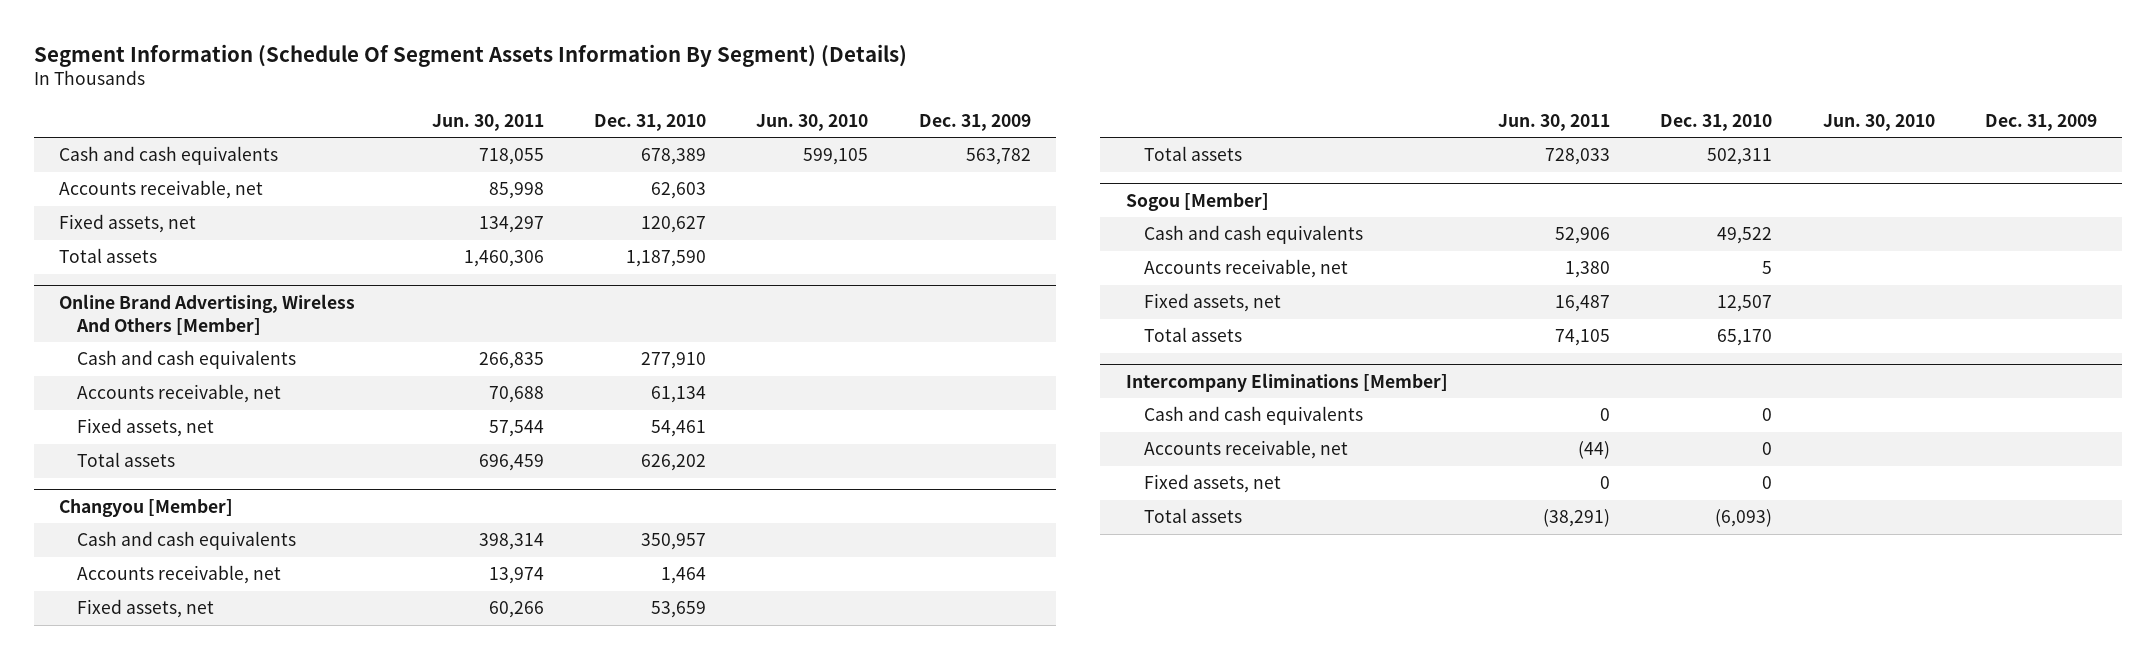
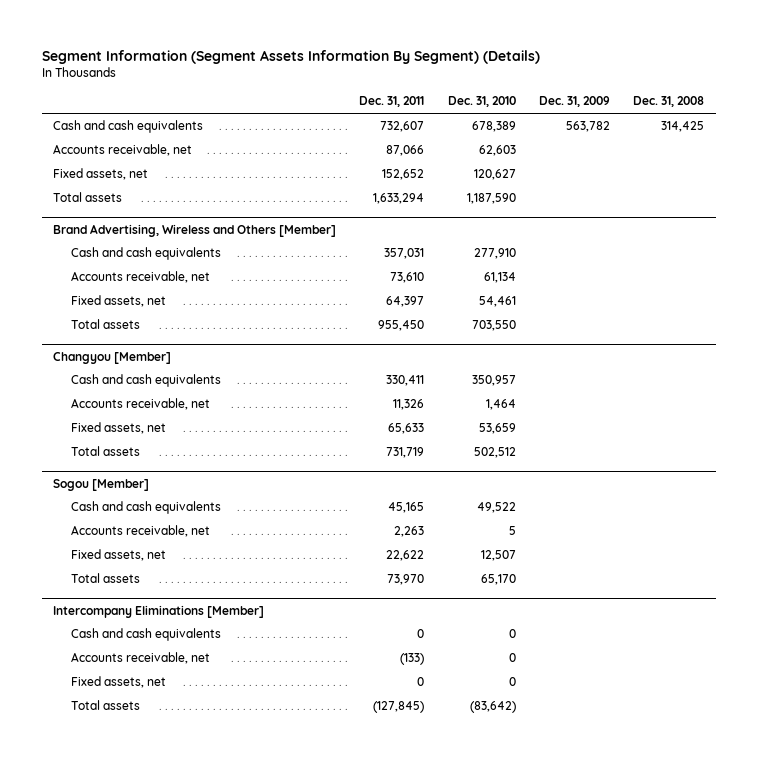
[33,43,907,67] Segment Information (Schedule Of Segment Assets Information By Segment) (Details) -> [41,49,540,64] Segment Information (Segment Assets Information By Segment) (Details)
[431,113,544,131] Jun. 30, 2011 -> none
[756,113,869,131] Jun. 30, 2010 -> none
none -> [359,96,425,108] Dec. 31, 2011
none -> [633,96,705,108] Dec. 31, 2008
[59,293,356,335] Online Brand Advertising, Wireless And Others [Member] -> [53,223,337,237] Brand Advertising, Wireless and Others [Member]
[641,454,707,472] 626,202 -> [471,320,516,332] 703,550
[1707,148,1773,166] 502,311 -> [473,447,516,459] 502,512
[1715,509,1773,528] (6,093) -> [469,701,516,714] (83,642)

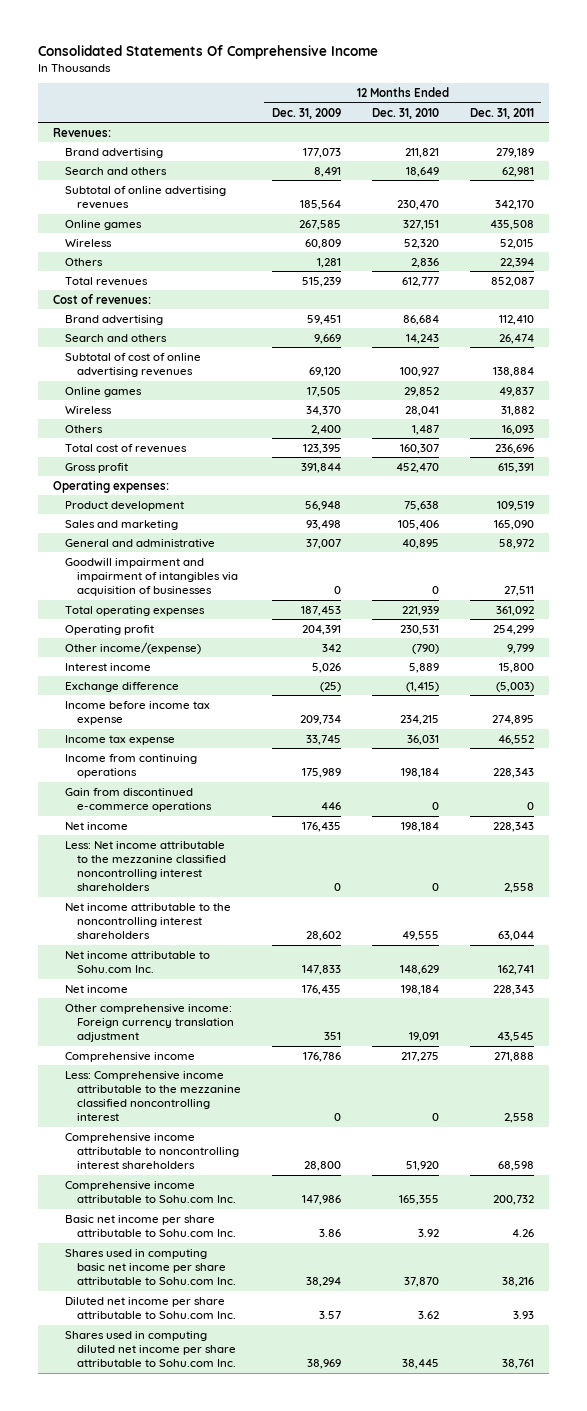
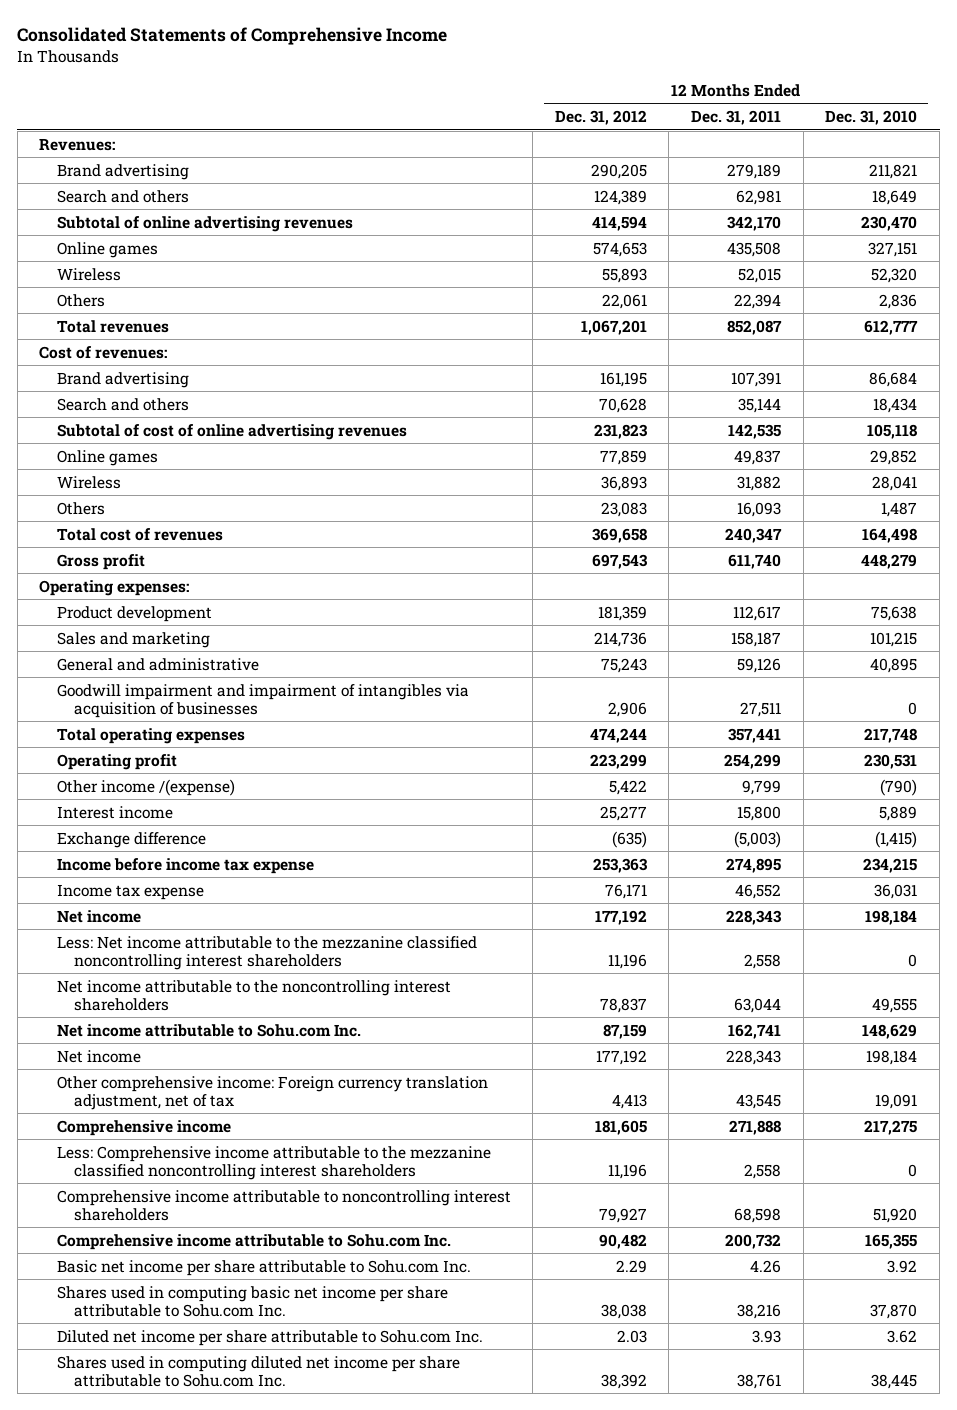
[37,44,378,59] Consolidated Statements Of Comprehensive Income -> [17,27,448,46] Consolidated Statements of Comprehensive Income
[271,107,341,119] Dec. 31, 2009 -> none
none -> [554,110,647,126] Dec. 31, 2012
[498,314,534,325] 112,410 -> [731,371,782,387] 107,391
[405,333,439,344] 14,243 -> [873,397,918,413] 18,434
[498,333,534,344] 26,474 -> [738,397,782,413] 35,144
[399,367,439,378] 100,927 -> [867,423,918,439] 105,118
[492,367,534,378] 138,884 -> [728,423,782,439] 142,535
[399,443,439,454] 160,307 -> [862,527,918,543] 164,498
[494,443,534,454] 236,696 -> [725,527,783,543] 240,347
[395,462,439,473] 452,470 -> [861,553,918,569] 448,279
[497,462,534,473] 615,391 -> [728,553,782,569] 611,740
[496,500,534,511] 109,519 -> [733,605,782,621] 112,617
[397,519,439,530] 105,406 -> [870,631,918,647] 101,215
[493,519,534,530] 165,090 -> [731,631,782,647] 158,187
[498,538,534,549] 58,972 -> [737,657,782,673] 59,126
[401,605,439,616] 221,939 -> [864,727,918,743] 217,748
[495,605,534,616] 361,092 -> [728,727,782,743] 357,441
[64,641,201,654] Other income/(expense) -> [56,778,235,796] Other income /(expense)
[64,753,197,779] Income from continuing operations -> none
[64,787,212,813] Gain from discontinued e-commerce operations -> none
[64,1003,234,1043] Other comprehensive income: Foreign currency translation adjustment -> [56,1075,488,1110] Other comprehensive income: Foreign currency translation adjustment, net of tax
[64,1070,241,1122] Less: Comprehensive income attributable to the mezzanine classified noncontrolling interest -> [56,1145,491,1180] Less: Comprehensive income attributable to the mezzanine classified noncontrolling interest shareholders

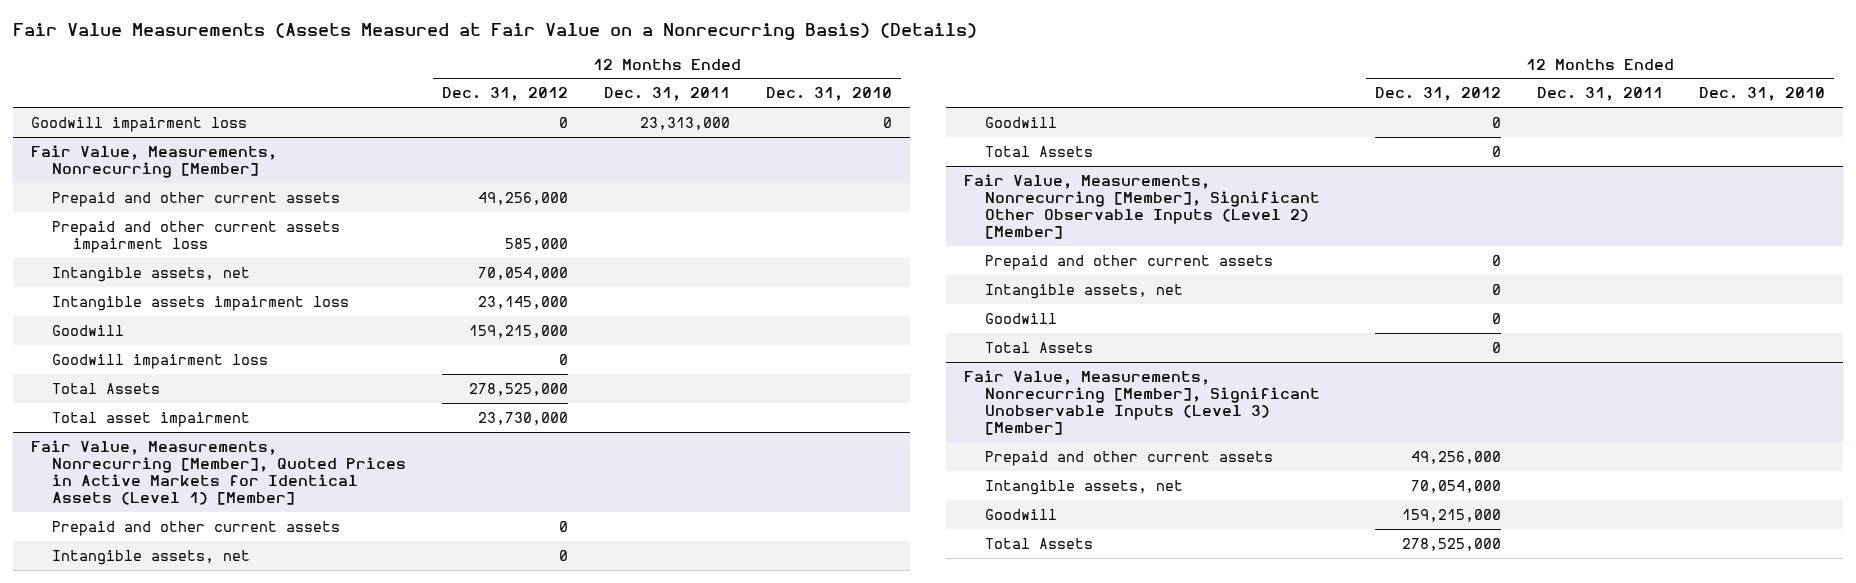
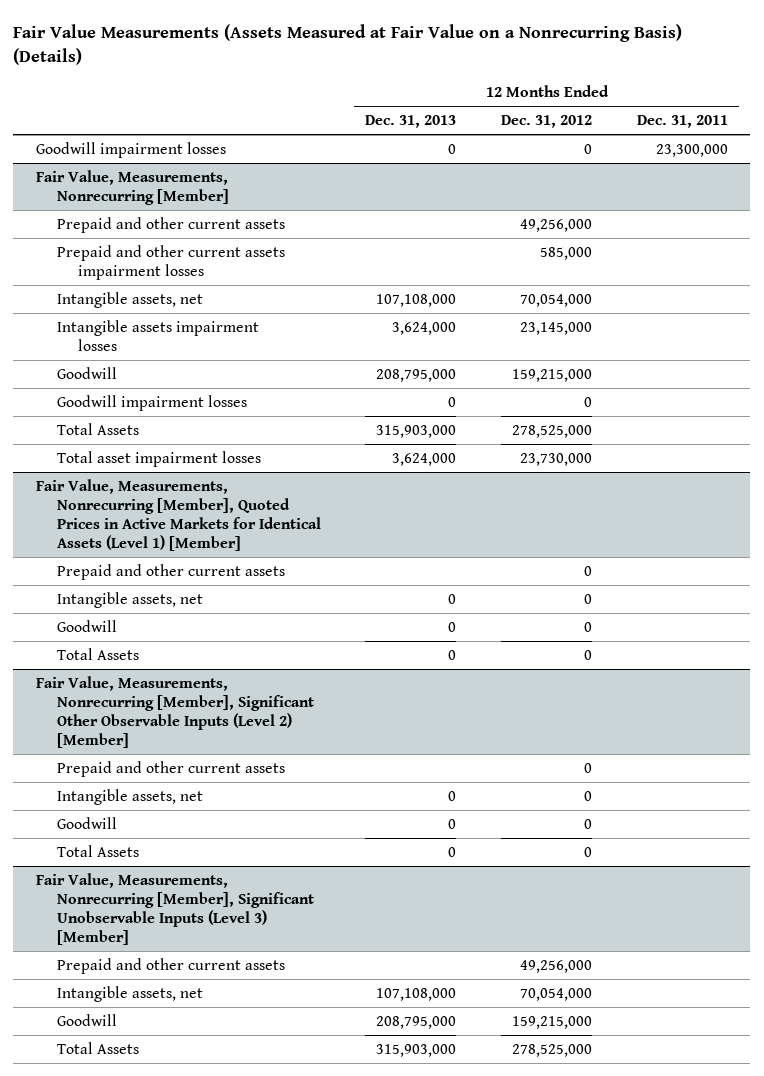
[766,87,893,102] Dec. 31, 2010 -> none
none -> [365,114,457,128] Dec. 31, 2013
[31,116,248,132] Goodwill impairment loss -> [35,141,226,158] Goodwill impairment losses
[640,116,731,130] 23,313,000 -> [656,143,729,157] 23,300,000
[52,220,341,253] Prepaid and other current assets impairment loss -> [56,244,285,280] Prepaid and other current assets impairment losses
[52,295,350,311] Intangible assets impairment loss -> [56,319,259,351] Intangible assets impairment losses
[52,353,269,369] Goodwill impairment loss -> [56,394,247,411] Goodwill impairment losses
[52,411,251,427] Total asset impairment -> [56,450,261,467] Total asset impairment losses

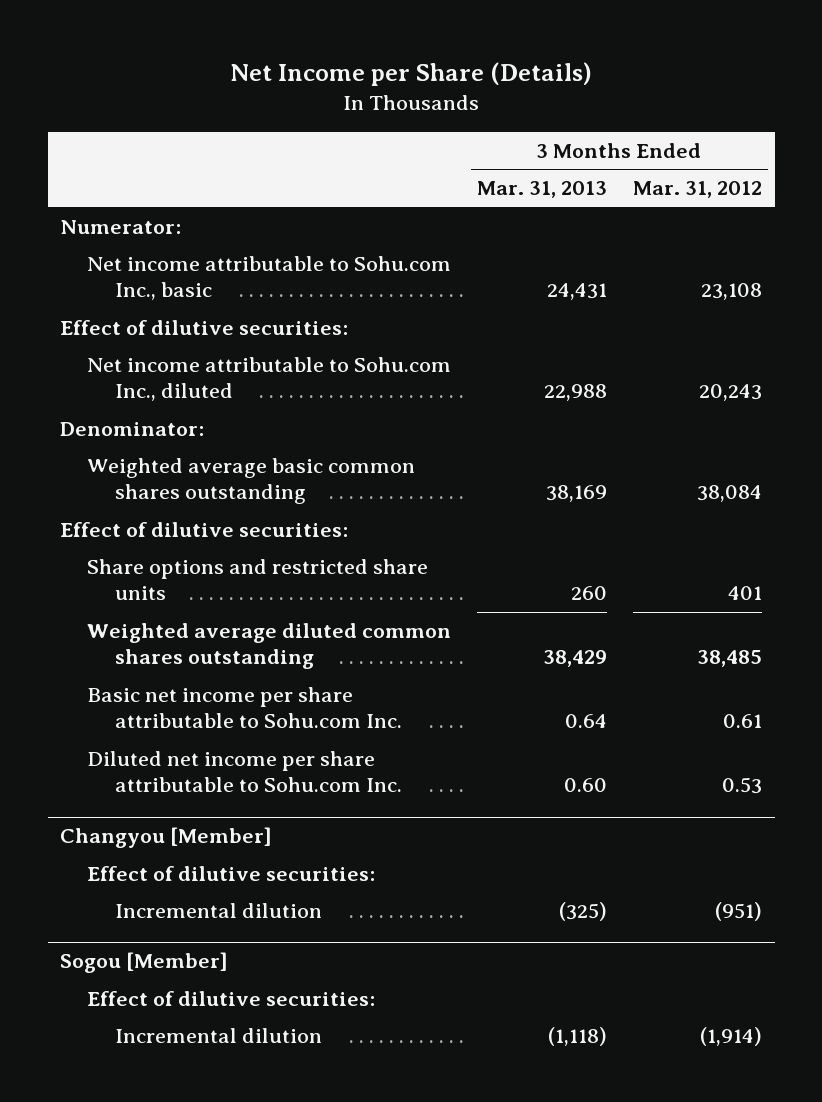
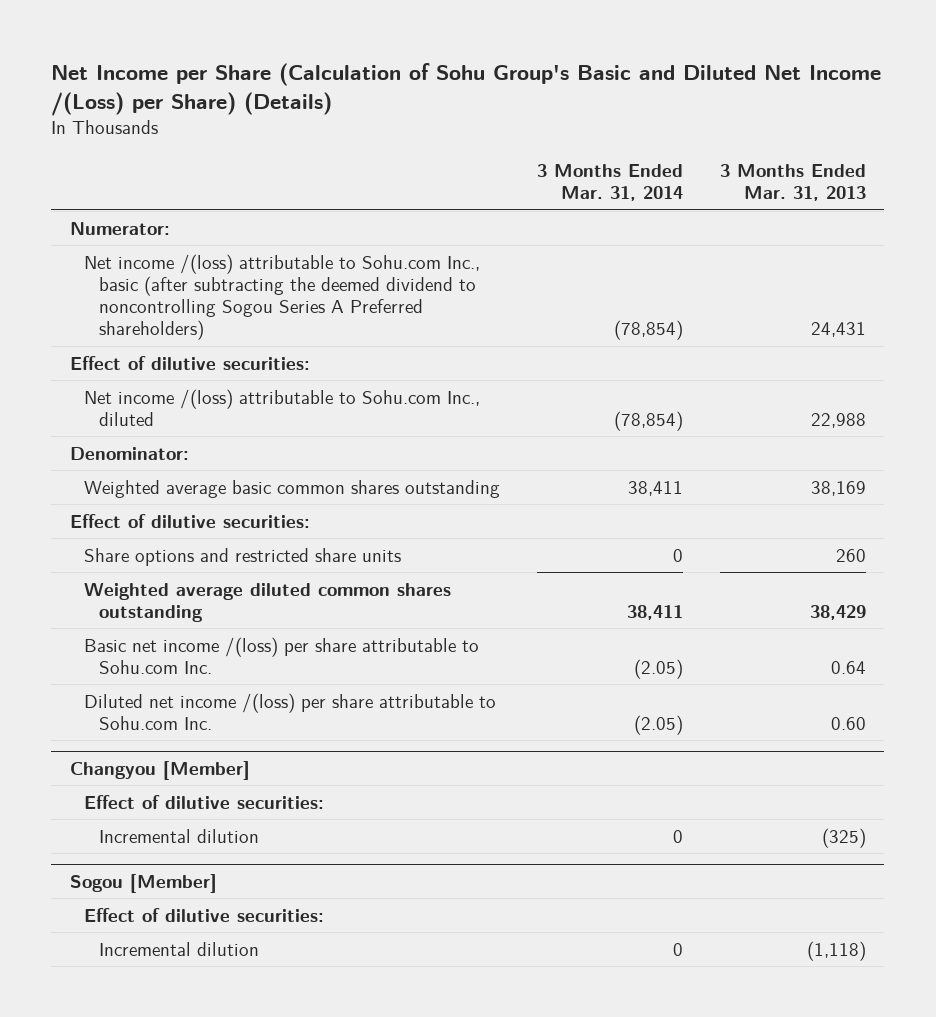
[230,61,593,86] Net Income per Share (Details) -> [51,63,882,117] Net Income per Share (Calculation of Sohu Group's Basic and Diluted Net Income /(Loss) per Share) (Details)
[632,181,762,199] Mar. 31, 2012 -> none
none -> [537,163,684,201] 3 Months Ended Mar. 31, 2014
[87,256,452,301] Net income attributable to Sohu.com Inc., basic -> [84,253,481,341] Net income /(loss) attributable to Sohu.com Inc., basic (after subtracting the deemed dividend to noncontrolling Sogou Series A Preferred shareholders)
[87,357,452,402] Net income attributable to Sohu.com Inc., diluted -> [84,388,481,426] Net income /(loss) attributable to Sohu.com Inc., diluted
[87,687,402,729] Basic net income per share attributable to Sohu.com Inc. -> [84,636,480,674] Basic net income /(loss) per share attributable to Sohu.com Inc.
[87,751,402,793] Diluted net income per share attributable to Sohu.com Inc. -> [84,692,497,730] Diluted net income /(loss) per share attributable to Sohu.com Inc.

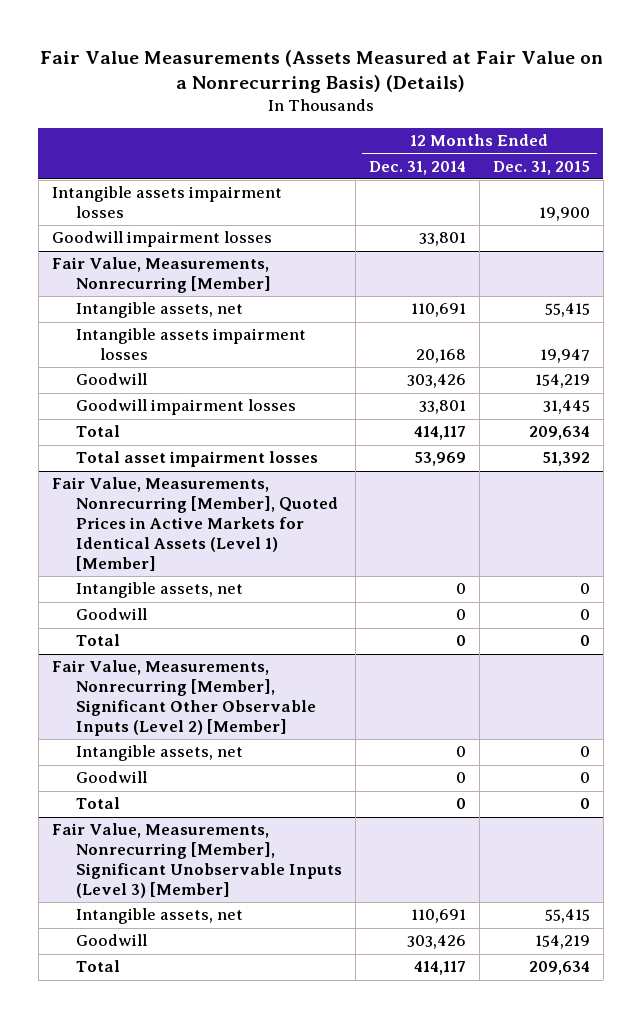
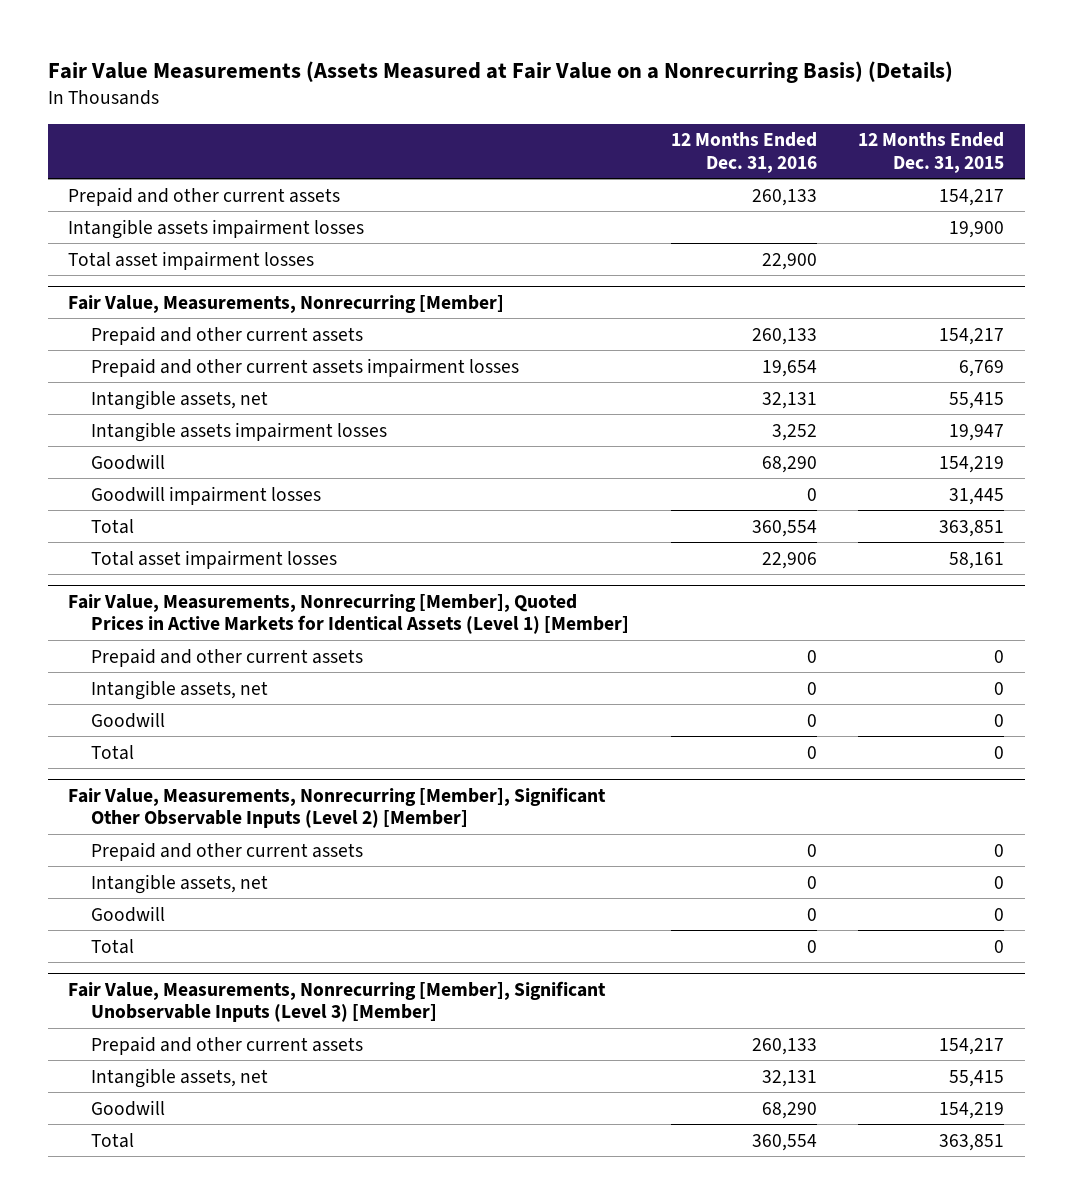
[368,160,466,175] Dec. 31, 2014 -> none
none -> [670,132,817,173] 12 Months Ended Dec. 31, 2016
none -> [68,186,341,206] Prepaid and other current assets
[51,231,272,248] Goodwill impairment losses -> none
none -> [68,250,315,270] Total asset impairment losses
none -> [91,325,364,345] Prepaid and other current assets
none -> [91,357,520,377] Prepaid and other current assets impairment losses
[528,426,590,441] 209,634 -> [939,519,1005,537] 363,851
[541,452,590,467] 51,392 -> [949,551,1005,569] 58,161
none -> [91,647,364,667] Prepaid and other current assets
none -> [91,841,364,861] Prepaid and other current assets
none -> [91,1035,364,1055] Prepaid and other current assets
[528,961,590,976] 209,634 -> [939,1133,1005,1151] 363,851

